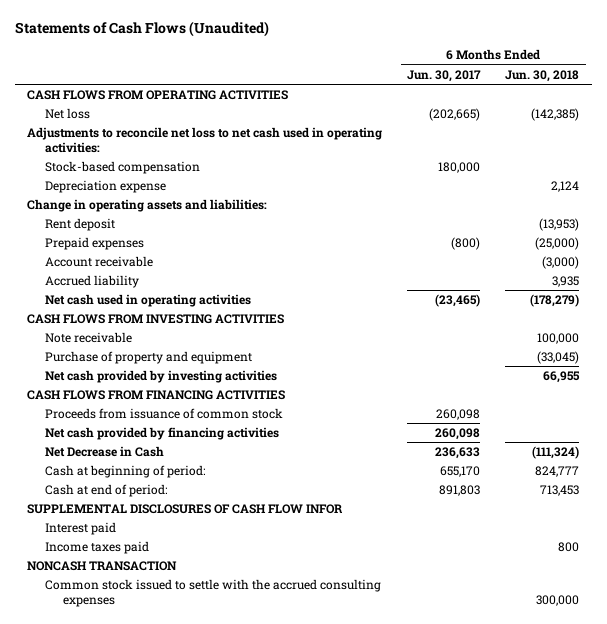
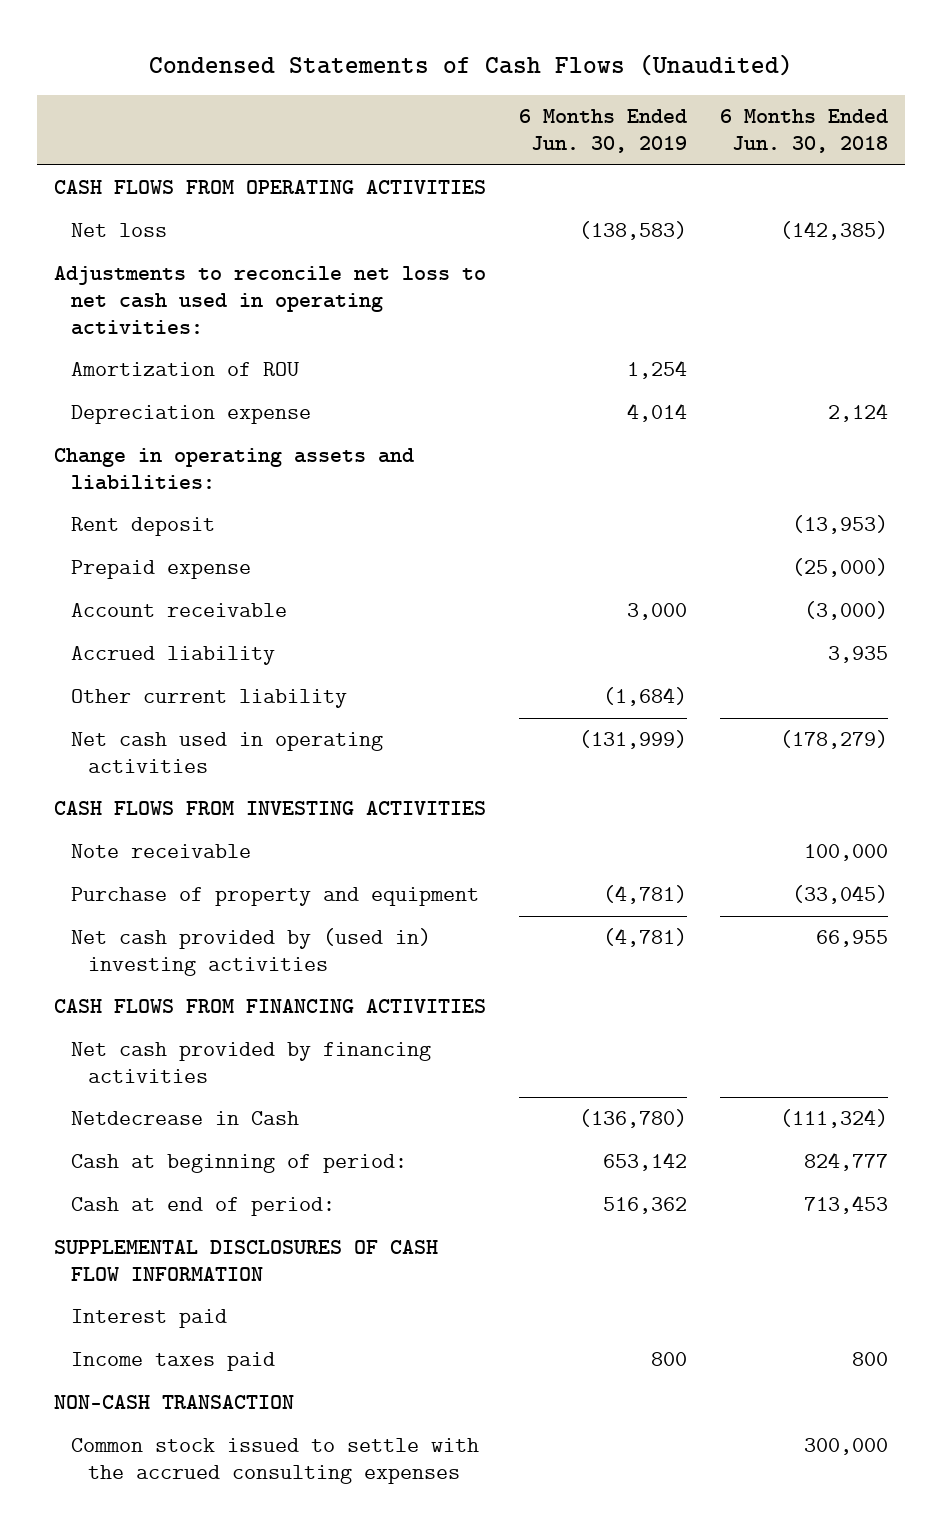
[14,21,269,38] Statements of Cash Flows (Unaudited) -> [149,53,794,76] Condensed Statements of Cash Flows (Unaudited)
[407,69,482,82] Jun. 30, 2017 -> none
none -> [519,109,688,154] 6 Months Ended Jun. 30, 2019
[45,161,201,175] Stock-based compensation -> none
none -> [71,362,300,377] Amortization of ROU
[45,237,145,251] Prepaid expenses -> [71,560,252,580] Prepaid expense
none -> [71,689,348,709] Other current liability
[45,370,278,384] Net cash provided by investing activities -> [71,928,432,976] Net cash provided by (used in) investing activities
[45,408,284,420] Proceeds from issuance of common stock -> none
[45,446,165,458] Net Decrease in Cash -> [71,1111,300,1126] Netdecrease in Cash
[27,504,344,515] SUPPLEMENTAL DISCLOSURES OF CASH FLOW INFOR -> [54,1240,439,1281] SUPPLEMENTAL DISCLOSURES OF CASH FLOW INFORMATION
[27,561,178,572] NONCASH TRANSACTION -> none
none -> [54,1395,295,1410] NON-CASH TRANSACTION

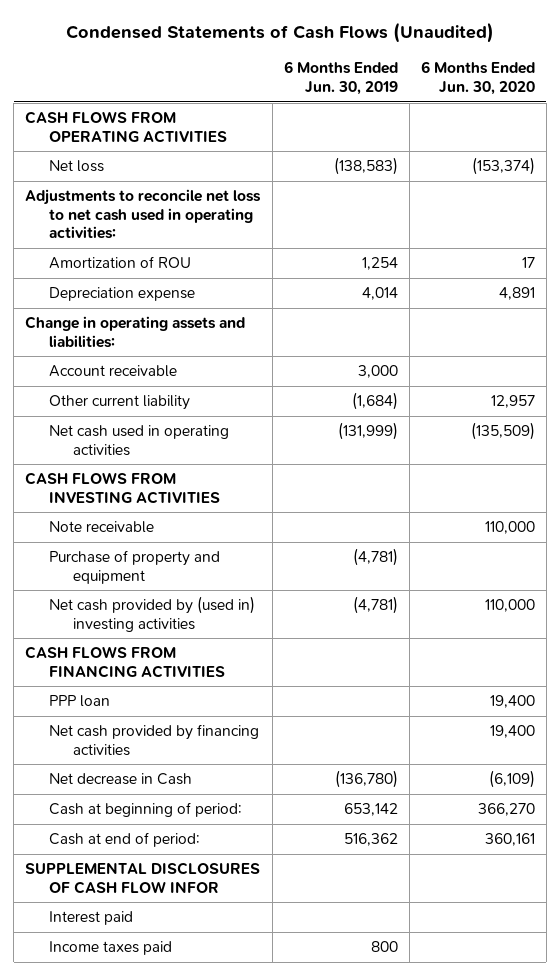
[720,109,889,154] 6 Months Ended Jun. 30, 2018 -> none
none -> [420,61,535,96] 6 Months Ended Jun. 30, 2020
[71,517,216,537] Rent deposit -> none
[71,560,252,580] Prepaid expense -> none
[71,646,276,666] Accrued liability -> none
none -> [49,695,111,708] PPP loan
[71,1111,300,1126] Netdecrease in Cash -> [49,773,193,786] Net decrease in Cash
[54,1240,439,1281] SUPPLEMENTAL DISCLOSURES OF CASH FLOW INFORMATION -> [25,862,261,894] SUPPLEMENTAL DISCLOSURES OF CASH FLOW INFOR
[54,1395,295,1410] NON-CASH TRANSACTION -> none
[71,1438,480,1484] Common stock issued to settle with the accrued consulting expenses -> none

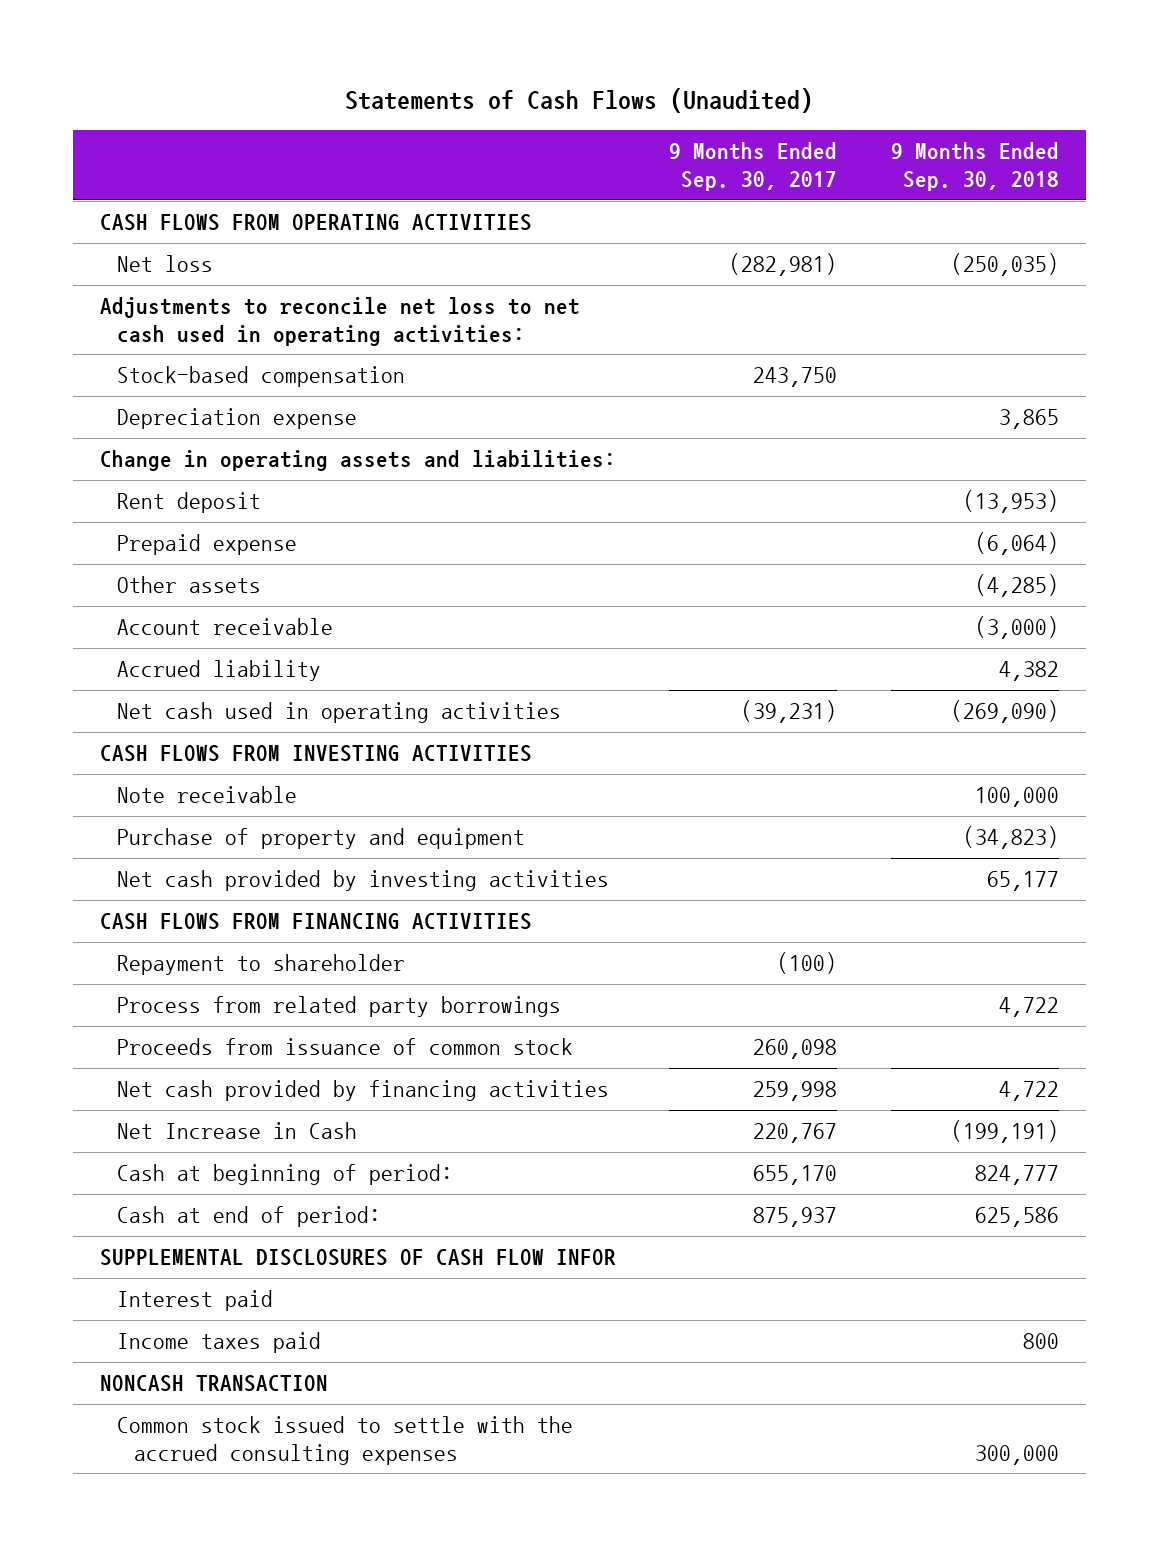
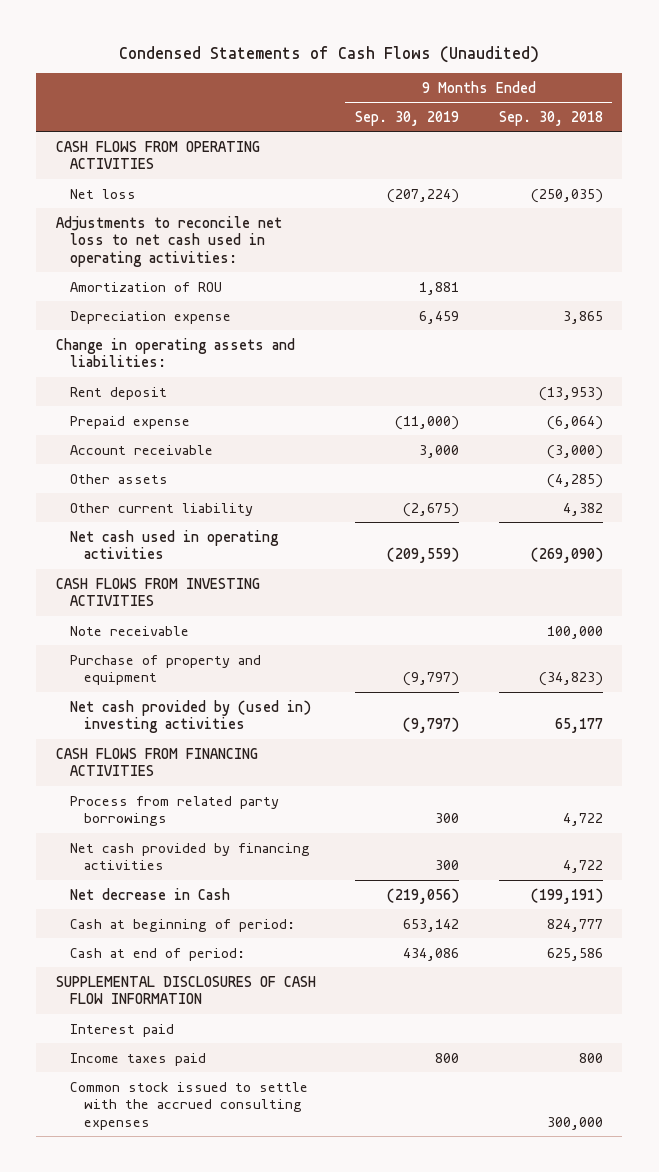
[345,87,814,113] Statements of Cash Flows (Unaudited) -> [119,45,540,63] Condensed Statements of Cash Flows (Unaudited)
[669,142,838,191] 9 Months Ended Sep. 30, 2017 -> none
none -> [355,110,460,126] Sep. 30, 2019
[116,366,405,388] Stock-based compensation -> none
none -> [70,281,223,292] Amortization of ROU
[116,576,261,594] Other assets -> [70,473,169,484] Other assets
[116,660,321,682] Accrued liability -> [70,502,254,516] Other current liability
[116,870,609,892] Net cash provided by investing activities -> [70,699,312,734] Net cash provided by (used in) investing activities
[116,954,405,976] Repayment to shareholder -> none
[116,1038,573,1056] Proceeds from issuance of common stock -> none
[116,1122,357,1140] Net Increase in Cash -> [70,887,231,900] Net decrease in Cash
[99,1249,616,1267] SUPPLEMENTAL DISCLOSURES OF CASH FLOW INFOR -> [56,975,317,1005] SUPPLEMENTAL DISCLOSURES OF CASH FLOW INFORMATION
[99,1375,328,1393] NONCASH TRANSACTION -> none

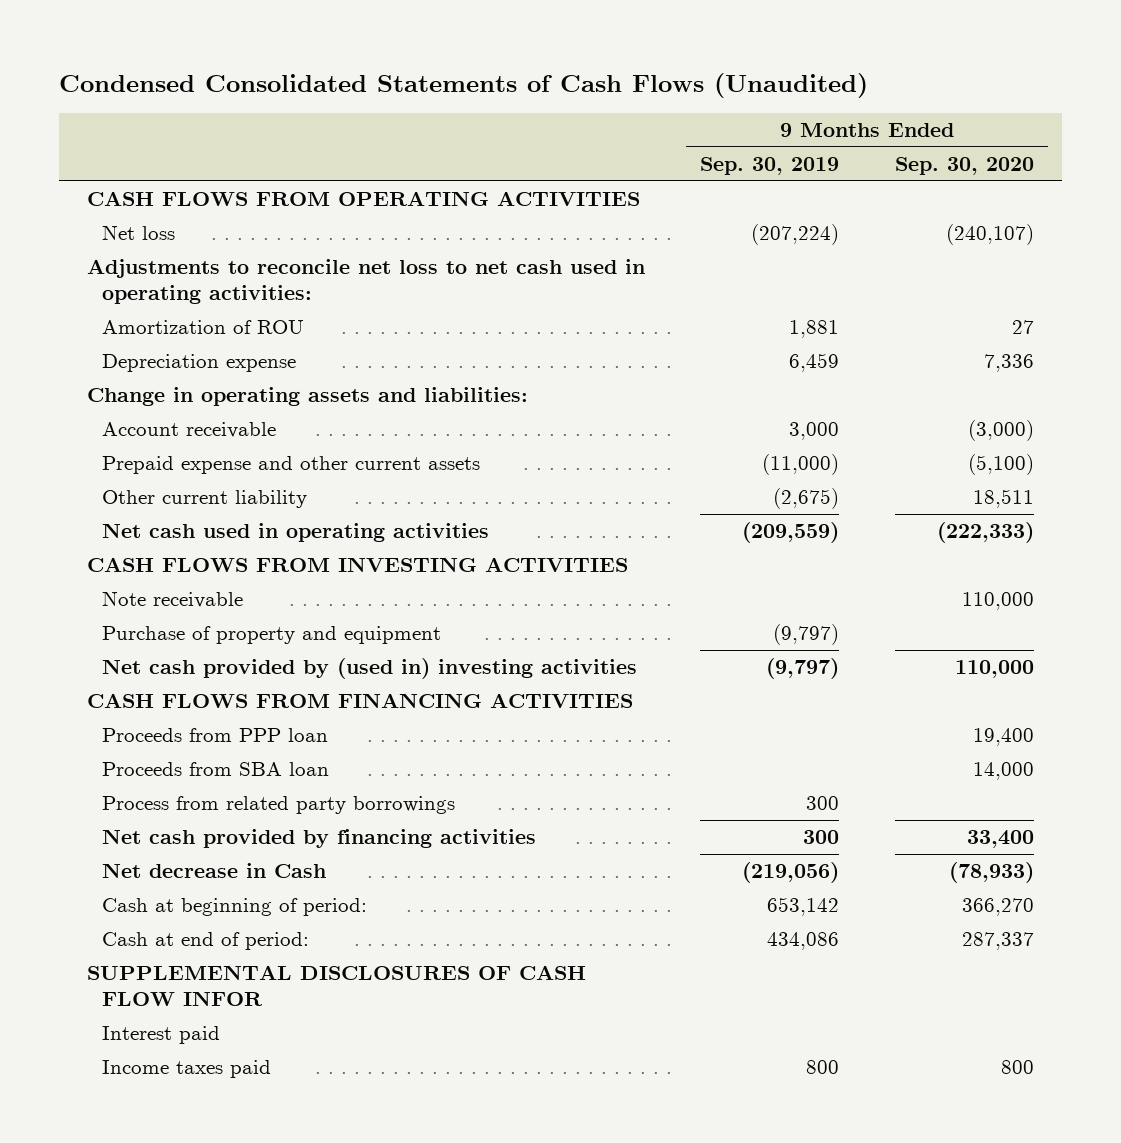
[119,45,540,63] Condensed Statements of Cash Flows (Unaudited) -> [58,72,868,98] Condensed Consolidated Statements of Cash Flows (Unaudited)
[498,110,603,126] Sep. 30, 2018 -> none
none -> [895,157,1035,176] Sep. 30, 2020
[70,386,168,400] Rent deposit -> none
[70,415,191,429] Prepaid expense -> none
[70,473,169,484] Other assets -> none
none -> [101,456,480,475] Prepaid expense and other current assets
none -> [101,728,328,743] Proceeds from PPP loan
none -> [101,762,329,777] Proceeds from SBA loan
[56,975,317,1005] SUPPLEMENTAL DISCLOSURES OF CASH FLOW INFORMATION -> [86,965,586,1007] SUPPLEMENTAL DISCLOSURES OF CASH FLOW INFOR
[70,1081,309,1130] Common stock issued to settle with the accrued consulting expenses -> none

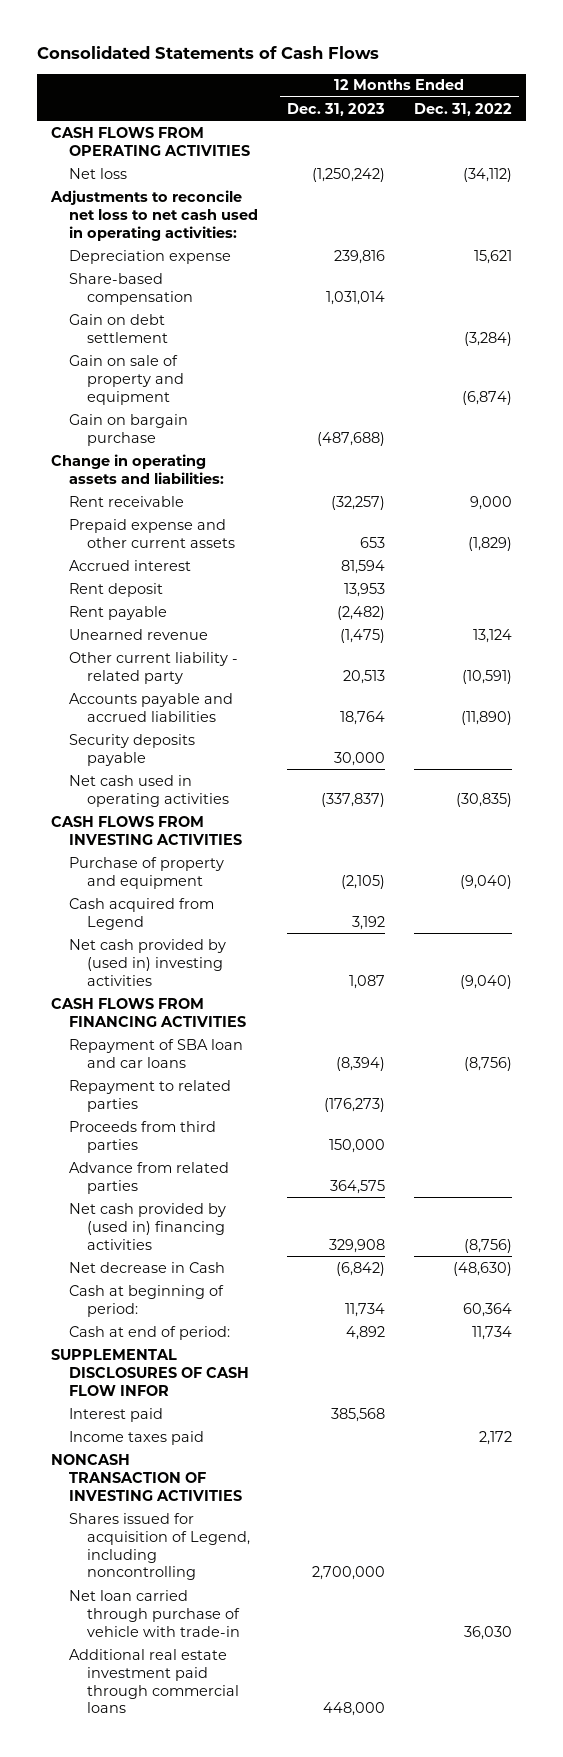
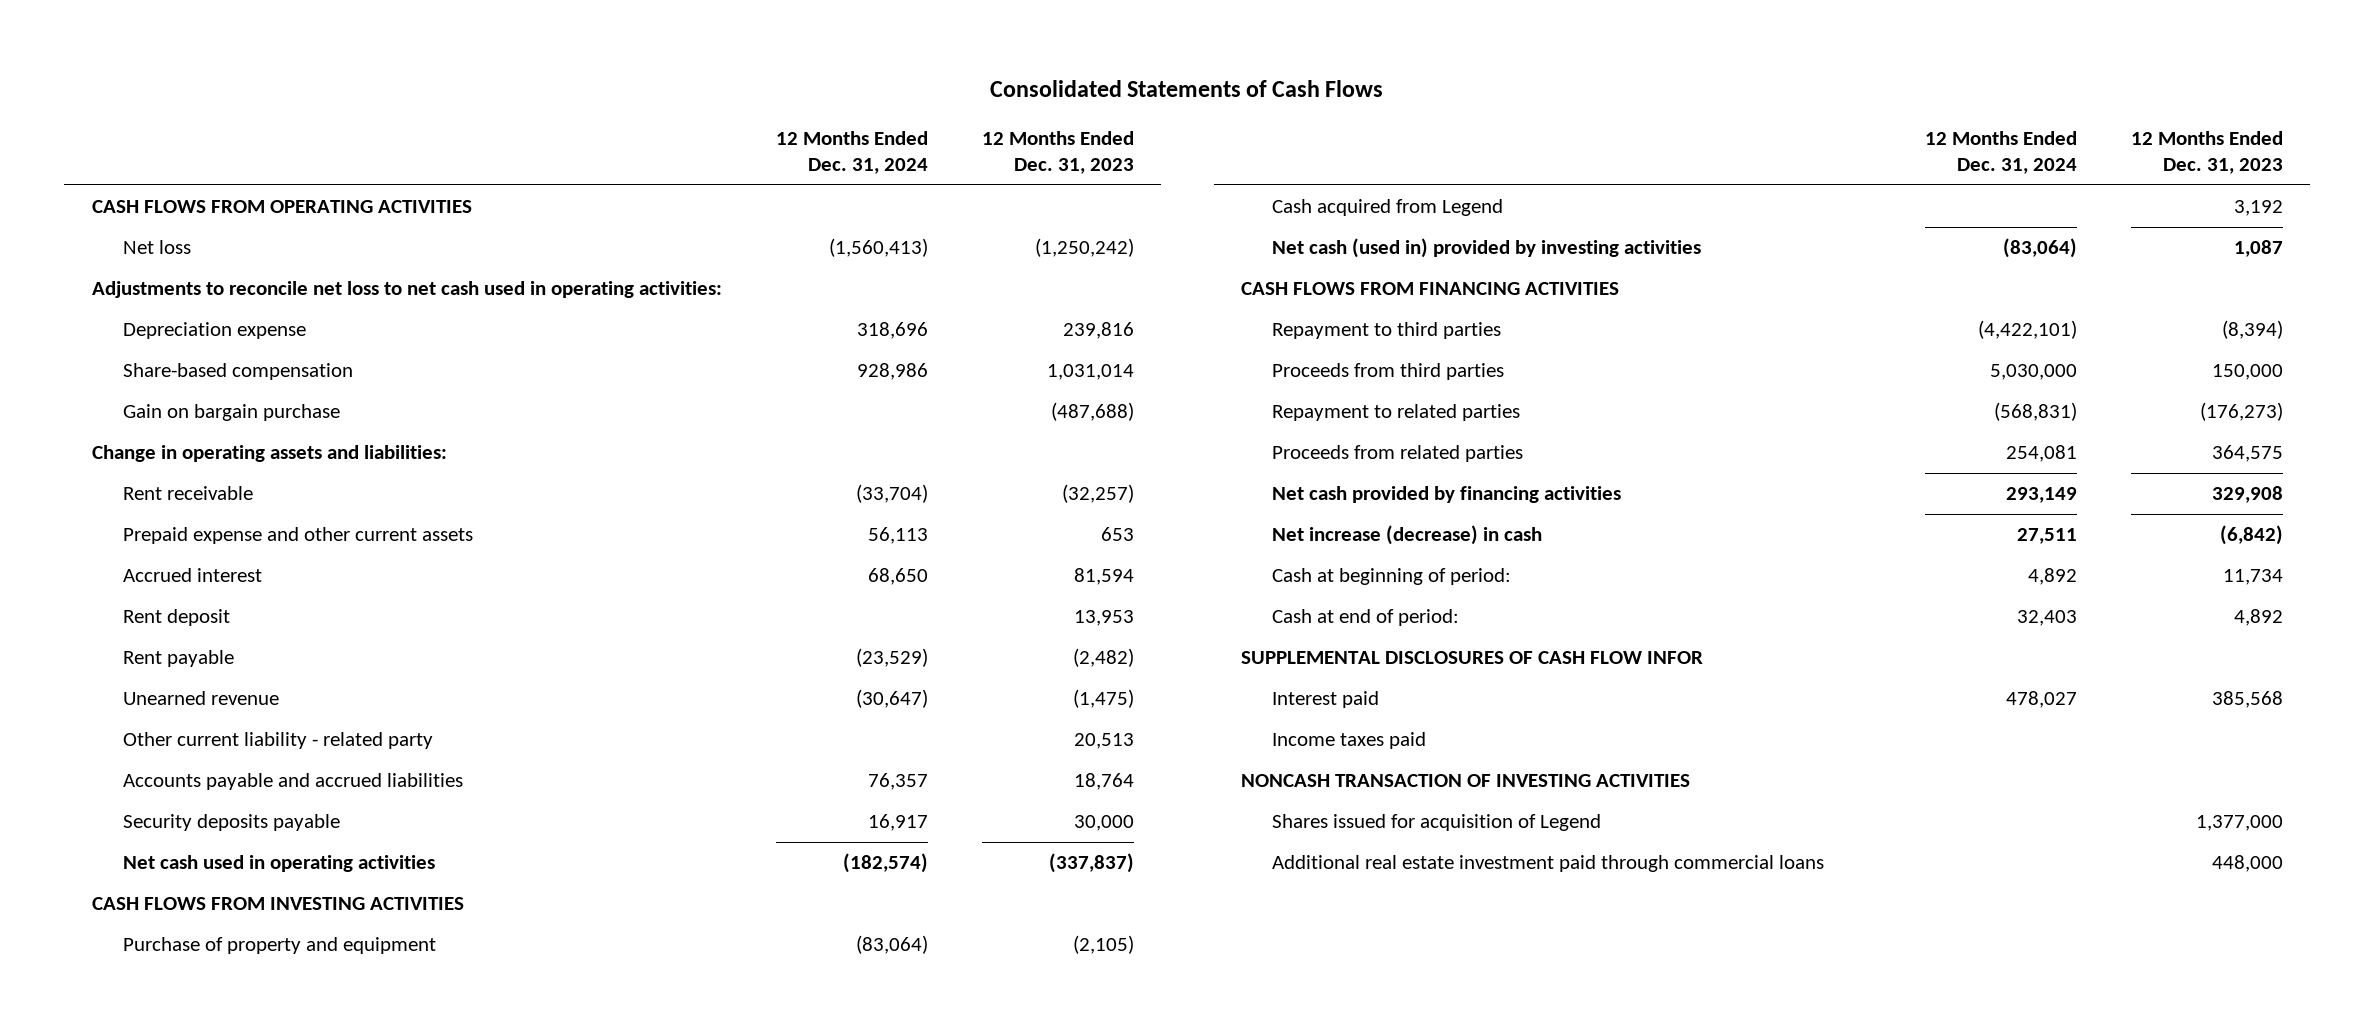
[413,102,512,116] Dec. 31, 2022 -> none
none -> [775,130,928,175] 12 Months Ended Dec. 31, 2024
[69,313,169,343] Gain on debt settlement -> none
[69,354,185,405] Gain on sale of property and equipment -> none
[69,938,227,986] Net cash provided by (used in) investing activities -> [1271,238,1701,259] Net cash (used in) provided by investing activities
[69,1038,244,1068] Repayment of SBA loan and car loans -> [1271,322,1501,340] Repayment to third parties
[69,1079,232,1112] Repayment to related parties -> [1271,404,1520,422] Repayment to related parties
[69,1161,230,1194] Advance from related parties -> [1271,445,1523,463] Proceeds from related parties
[69,1202,227,1250] Net cash provided by (used in) financing activities -> [1271,486,1621,504] Net cash provided by financing activities
[69,1261,226,1273] Net decrease in Cash -> [1271,525,1542,546] Net increase (decrease) in cash
[69,1589,241,1637] Net loan carried through purchase of vehicle with trade-in -> none
[69,1512,251,1581] Shares issued for acquisition of Legend, including noncontrolling -> [1271,814,1601,832] Shares issued for acquisition of Legend
[311,1566,385,1581] 2,700,000 -> [2196,815,2284,832] 1,377,000

